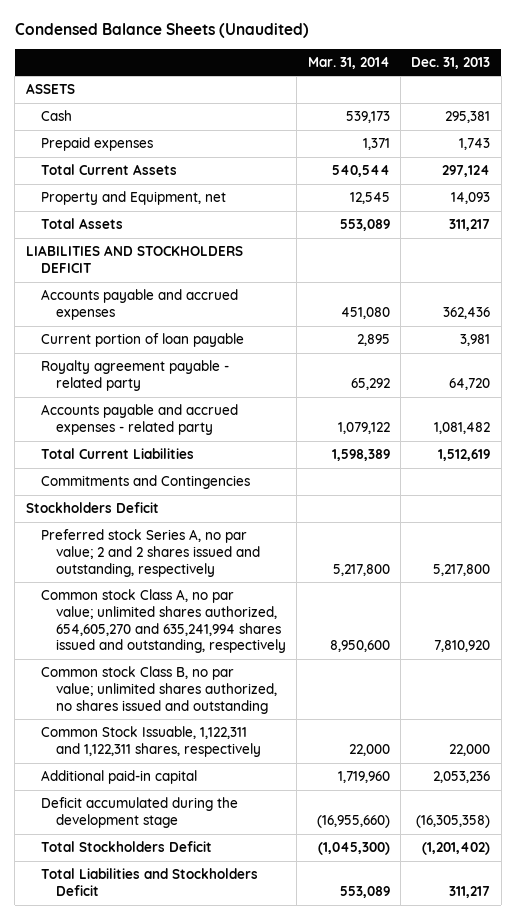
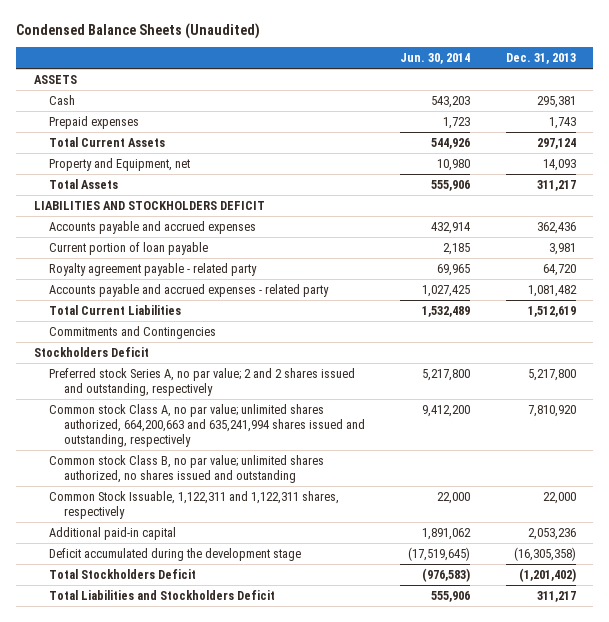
[307,56,390,69] Mar. 31, 2014 -> none
none -> [400,53,471,65] Jun. 30, 2014
[40,589,287,654] Common stock Class A, no par value; unlimited shares authorized, 654,605,270 and 635,241,994 shares issued and outstanding, respectively -> [48,403,365,448] Common stock Class A, no par value; unlimited shares authorized, 664,200,663 and 635,241,994 shares issued and outstanding, respectively

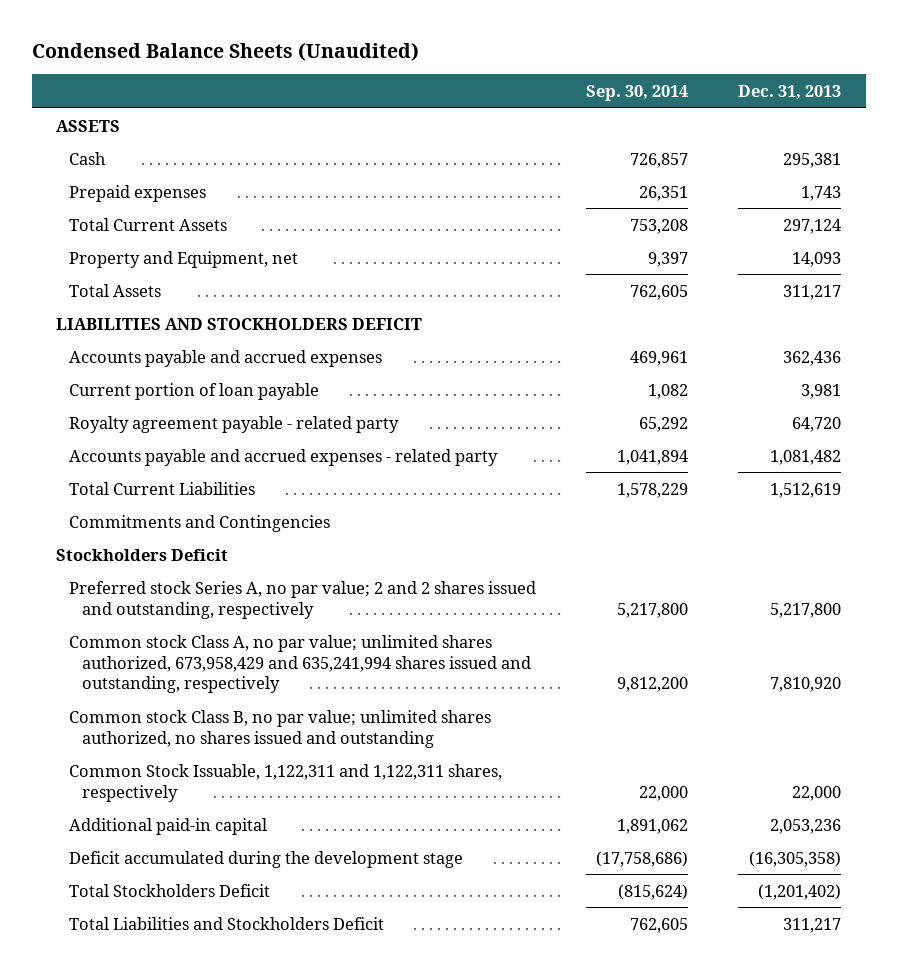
[400,53,471,65] Jun. 30, 2014 -> none
none -> [585,85,688,102] Sep. 30, 2014
[48,403,365,448] Common stock Class A, no par value; unlimited shares authorized, 664,200,663 and 635,241,994 shares issued and outstanding, respectively -> [69,634,532,694] Common stock Class A, no par value; unlimited shares authorized, 673,958,429 and 635,241,994 shares issued and outstanding, respectively

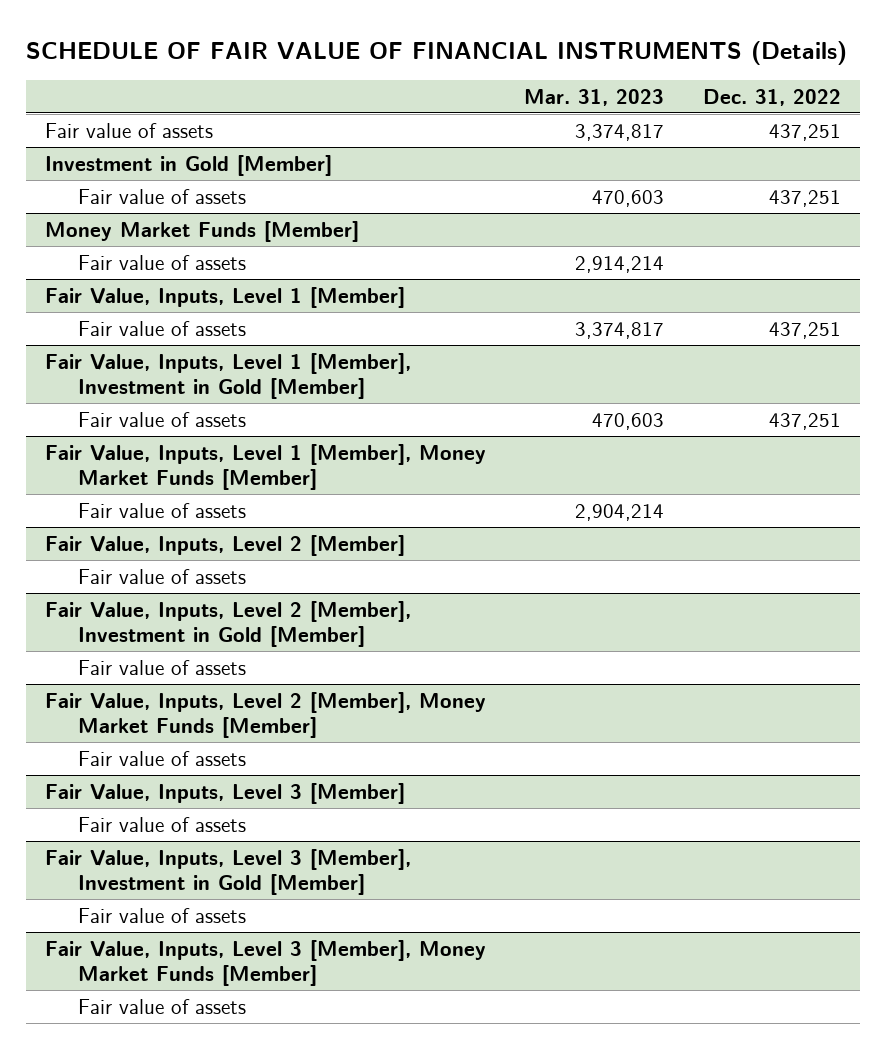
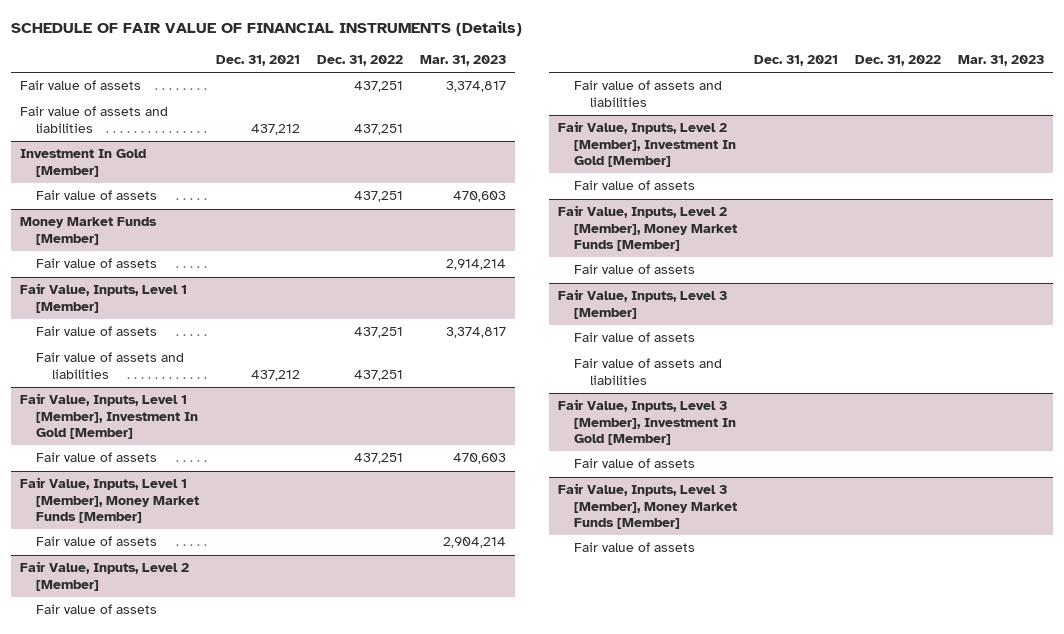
none -> [215,55,300,67] Dec. 31, 2021
none -> [19,106,168,133] Fair value of assets and liabilities
[45,154,333,176] Investment in Gold [Member] -> [19,149,146,177] Investment In Gold [Member]
none -> [35,352,184,379] Fair value of assets and liabilities
[45,352,412,400] Fair Value, Inputs, Level 1 [Member], Investment in Gold [Member] -> [19,393,198,440] Fair Value, Inputs, Level 1 [Member], Investment In Gold [Member]
none -> [573,80,722,107] Fair value of assets and liabilities
[45,600,412,648] Fair Value, Inputs, Level 2 [Member], Investment in Gold [Member] -> [557,121,736,168] Fair Value, Inputs, Level 2 [Member], Investment In Gold [Member]
none -> [573,358,722,385] Fair value of assets and liabilities
[45,848,412,896] Fair Value, Inputs, Level 3 [Member], Investment in Gold [Member] -> [557,399,736,446] Fair Value, Inputs, Level 3 [Member], Investment In Gold [Member]

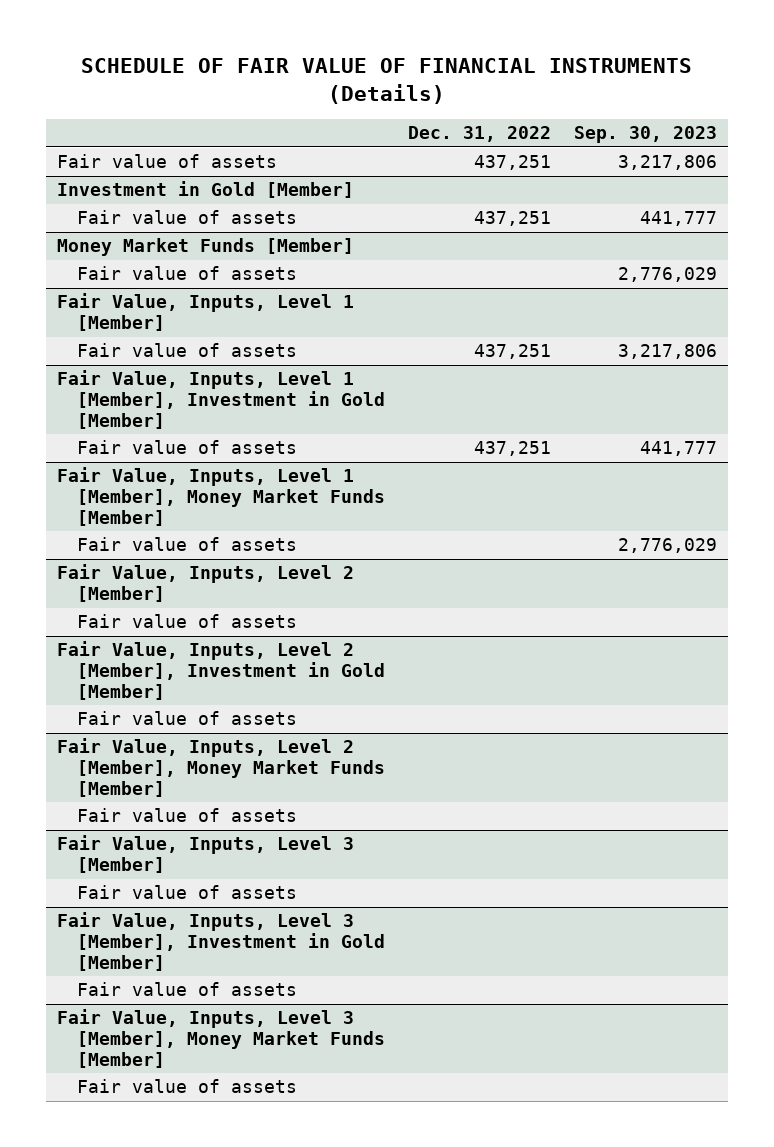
[215,55,300,67] Dec. 31, 2021 -> none
[420,55,507,67] Mar. 31, 2023 -> none
none -> [573,126,717,144] Sep. 30, 2023
[19,106,168,133] Fair value of assets and liabilities -> none
[19,149,146,177] Investment In Gold [Member] -> [57,181,355,199] Investment in Gold [Member]
[35,352,184,379] Fair value of assets and liabilities -> none
[19,393,198,440] Fair Value, Inputs, Level 1 [Member], Investment In Gold [Member] -> [57,370,385,429] Fair Value, Inputs, Level 1 [Member], Investment in Gold [Member]
[573,80,722,107] Fair value of assets and liabilities -> none
[557,121,736,168] Fair Value, Inputs, Level 2 [Member], Investment In Gold [Member] -> [57,641,385,700] Fair Value, Inputs, Level 2 [Member], Investment in Gold [Member]
[573,358,722,385] Fair value of assets and liabilities -> none
[557,399,736,446] Fair Value, Inputs, Level 3 [Member], Investment In Gold [Member] -> [57,912,385,971] Fair Value, Inputs, Level 3 [Member], Investment in Gold [Member]

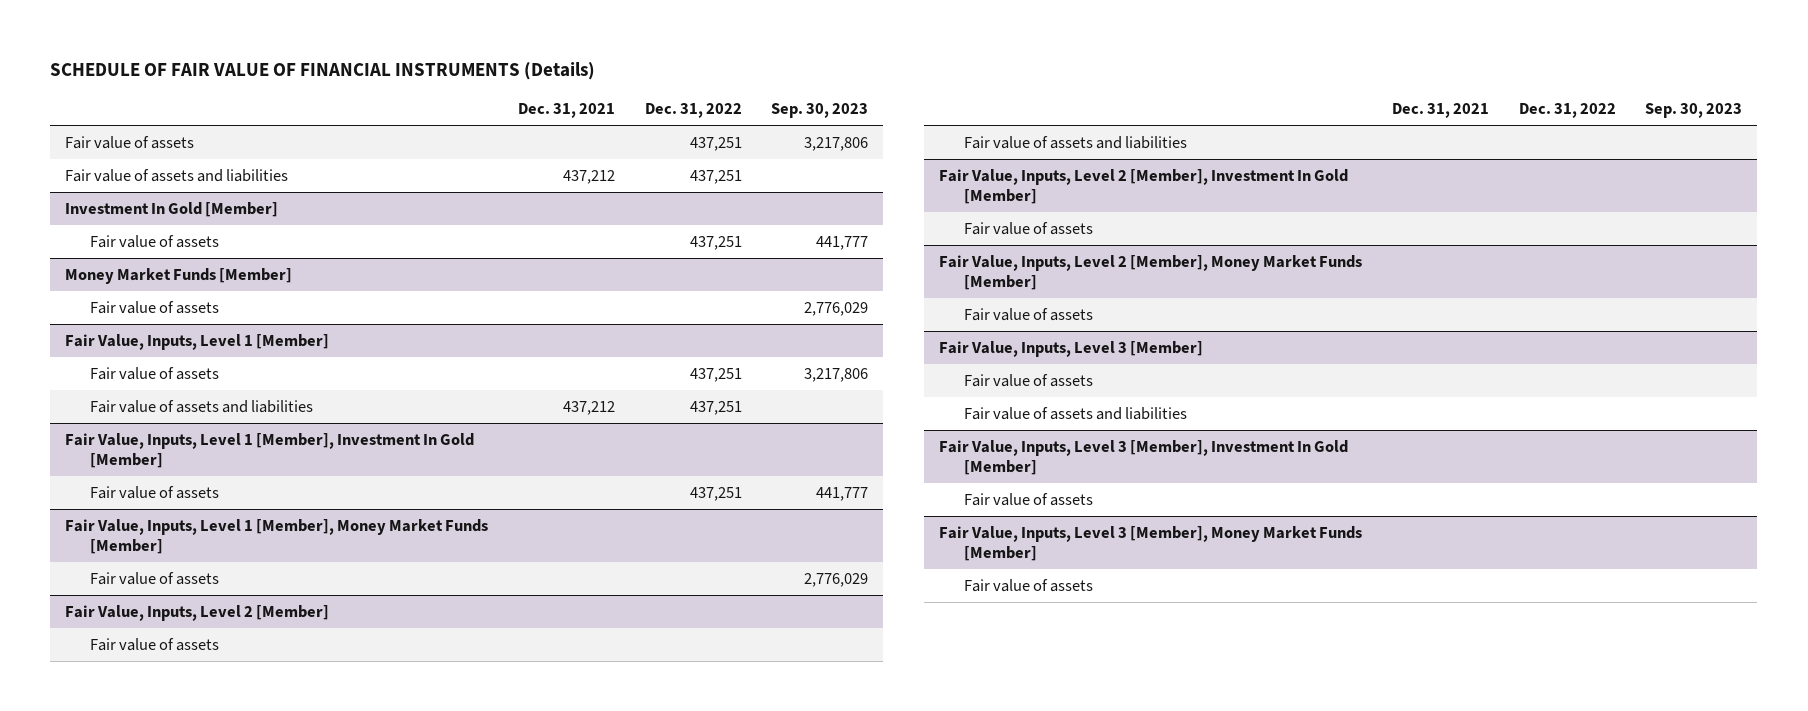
none -> [517,103,615,119] Dec. 31, 2021
none -> [65,168,289,182] Fair value of assets and liabilities
[57,181,355,199] Investment in Gold [Member] -> [65,201,279,217] Investment In Gold [Member]
none -> [90,399,314,413] Fair value of assets and liabilities
[57,370,385,429] Fair Value, Inputs, Level 1 [Member], Investment in Gold [Member] -> [65,432,475,468] Fair Value, Inputs, Level 1 [Member], Investment In Gold [Member]
none -> [964,135,1188,149] Fair value of assets and liabilities
[57,641,385,700] Fair Value, Inputs, Level 2 [Member], Investment in Gold [Member] -> [939,168,1349,204] Fair Value, Inputs, Level 2 [Member], Investment In Gold [Member]
none -> [964,406,1188,420] Fair value of assets and liabilities
[57,912,385,971] Fair Value, Inputs, Level 3 [Member], Investment in Gold [Member] -> [939,439,1349,475] Fair Value, Inputs, Level 3 [Member], Investment In Gold [Member]

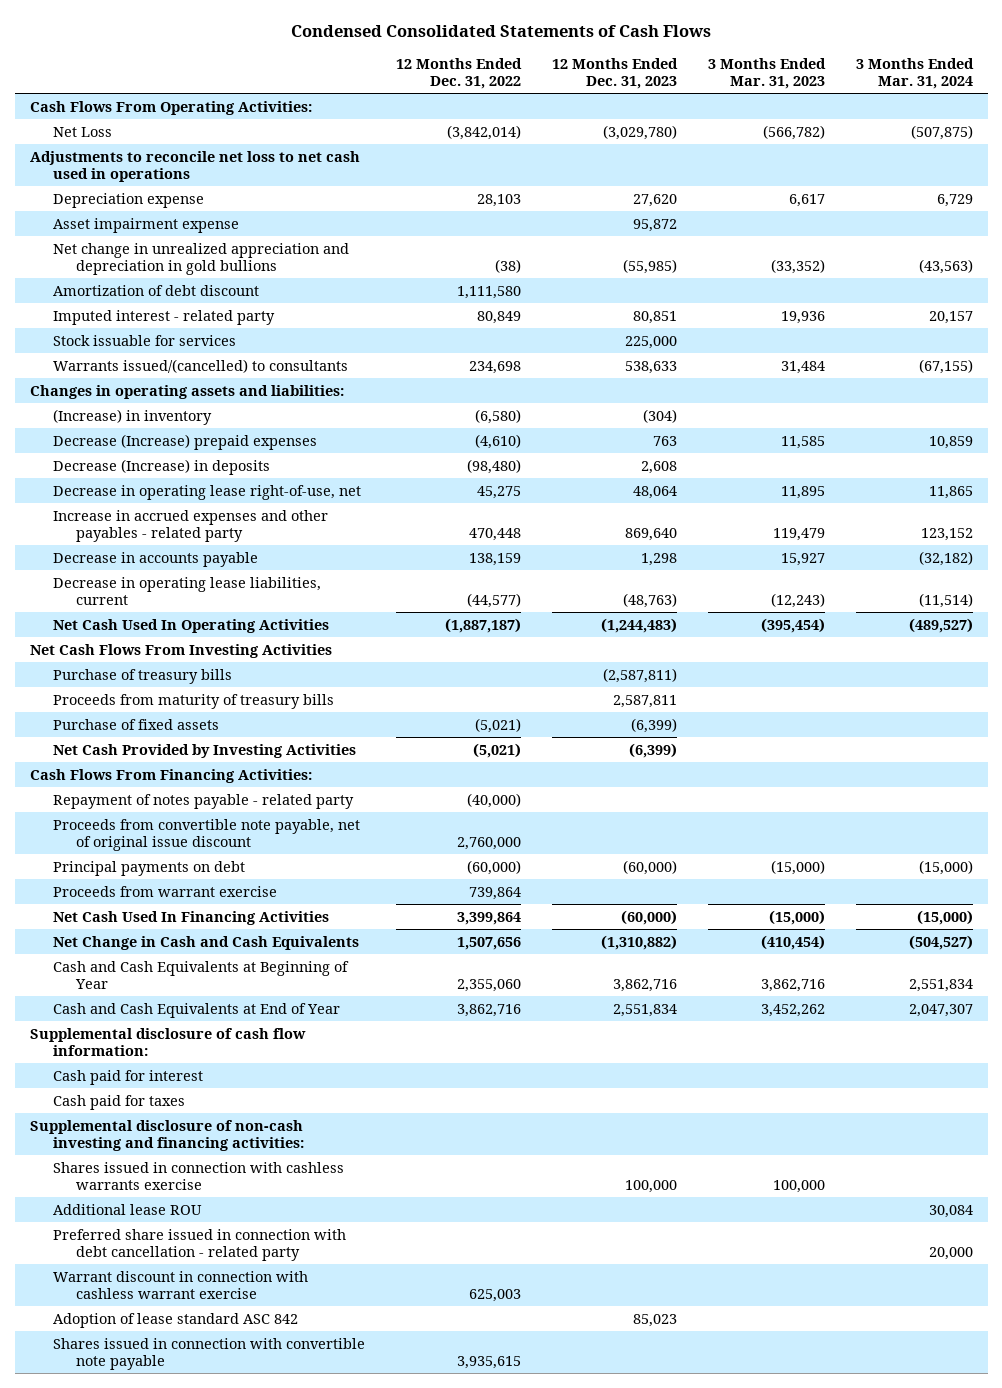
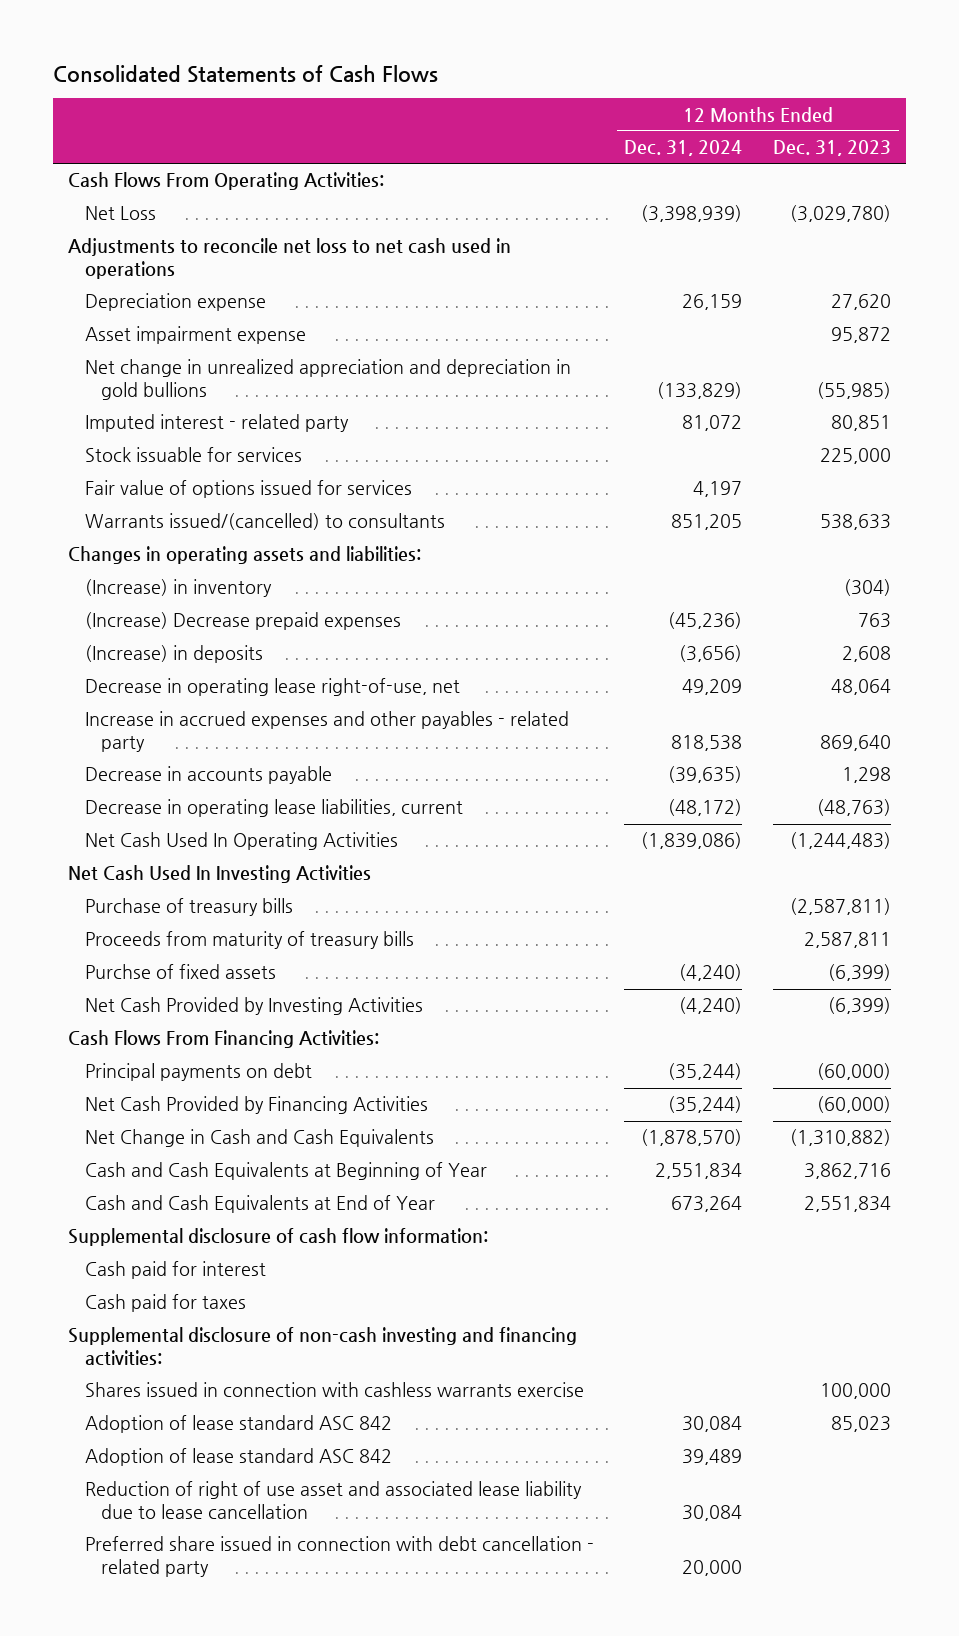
[291,24,712,37] Condensed Consolidated Statements of Cash Flows -> [53,64,439,83] Consolidated Statements of Cash Flows
[395,57,522,89] 12 Months Ended Dec. 31, 2022 -> none
[707,57,826,89] 3 Months Ended Mar. 31, 2023 -> none
[855,57,974,89] 3 Months Ended Mar. 31, 2024 -> none
none -> [624,140,743,157] Dec. 31, 2024
[52,284,259,296] Amortization of debt discount -> none
none -> [84,480,412,499] Fair value of options issued for services
[52,433,317,450] Decrease (Increase) prepaid expenses -> [84,612,401,631] (Increase) Decrease prepaid expenses
[52,458,270,475] Decrease (Increase) in deposits -> [84,645,263,664] (Increase) in deposits
[29,643,332,658] Net Cash Flows From Investing Activities -> [68,865,372,884] Net Cash Used In Investing Activities
[52,718,219,730] Purchase of fixed assets -> [84,964,276,980] Purchse of fixed assets
[52,793,354,809] Repayment of notes payable - related party -> none
[52,818,360,851] Proceeds from convertible note payable, net of original issue discount -> none
[52,885,277,897] Proceeds from warrant exercise -> none
[52,910,329,925] Net Cash Used In Financing Activities -> [84,1096,428,1115] Net Cash Provided by Financing Activities
[52,1203,202,1215] Additional lease ROU -> none
[52,1270,308,1299] Warrant discount in connection with cashless warrant exercise -> none
[52,1337,365,1370] Shares issued in connection with convertible note payable -> none
none -> [84,1448,392,1467] Adoption of lease standard ASC 842
none -> [84,1481,582,1519] Reduction of right of use asset and associated lease liability due to lease cancellation
[52,1228,346,1261] Preferred share issued in connection with debt cancellation - related party -> [84,1536,594,1577] Preferred share issued in connection with debt cancellation - related party

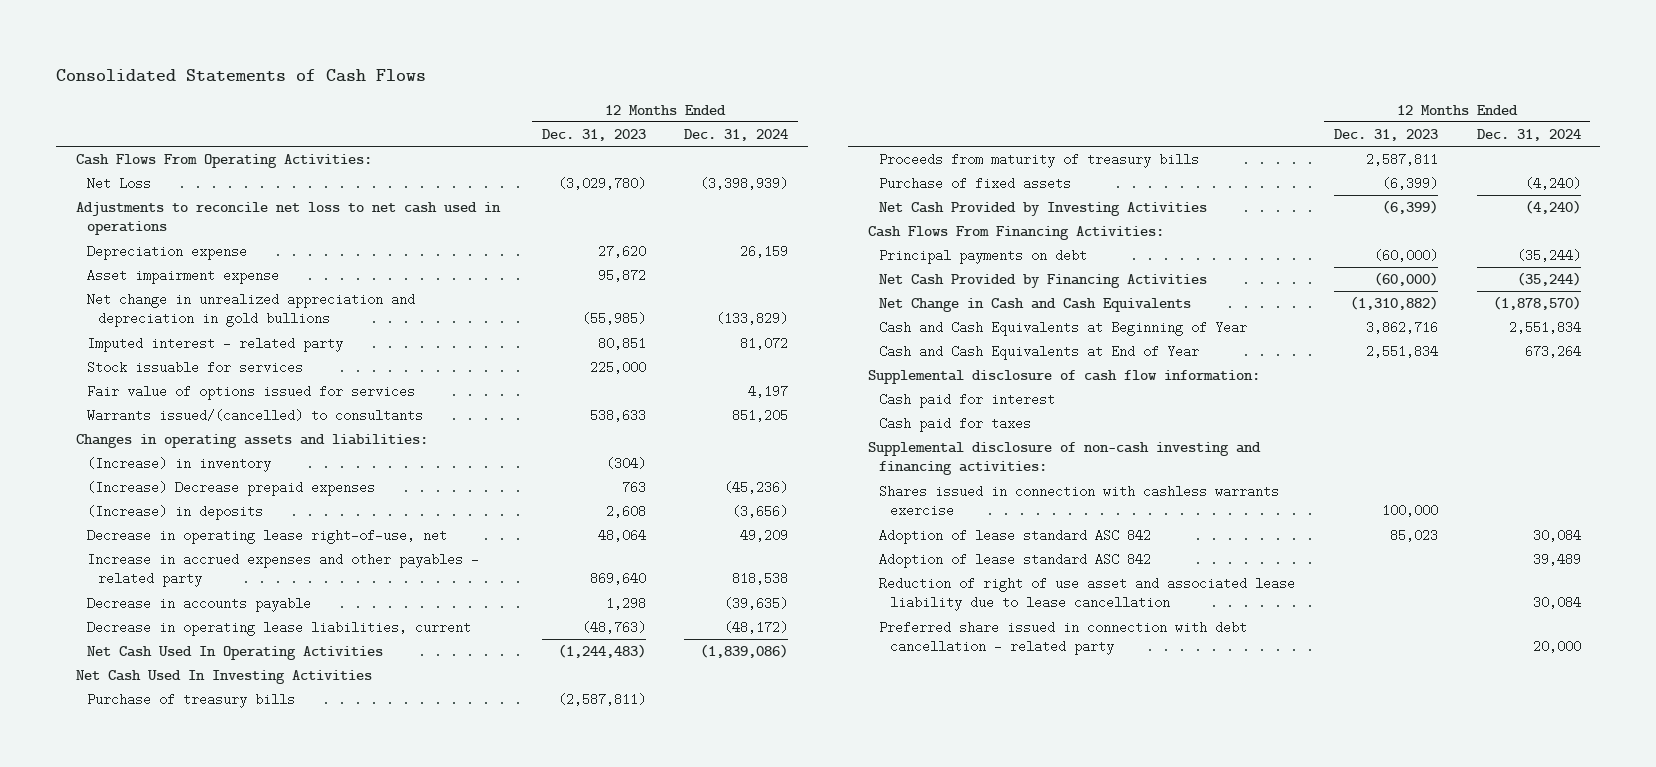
[84,964,276,980] Purchse of fixed assets -> [879,177,1072,191] Purchase of fixed assets

